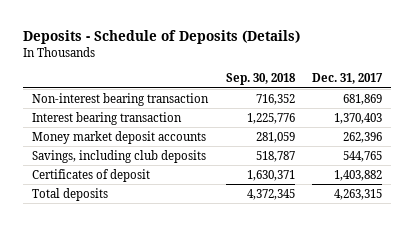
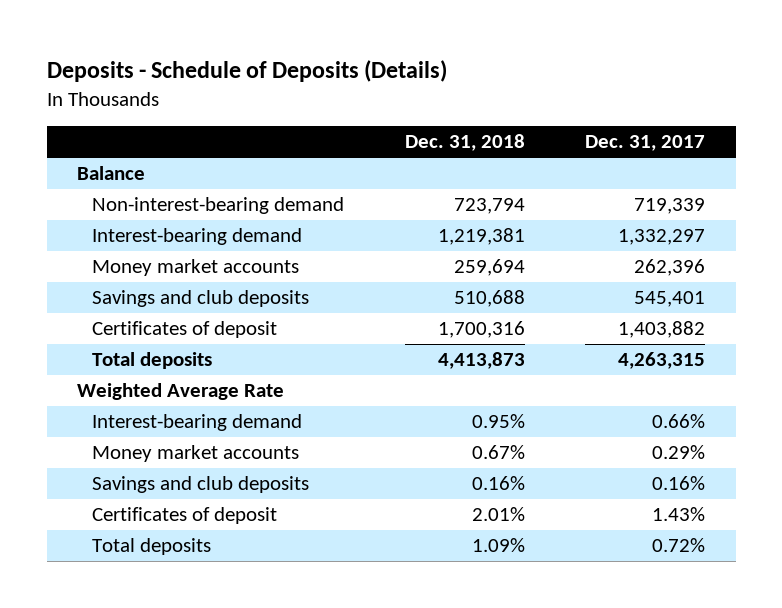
[225,73,296,86] Sep. 30, 2018 -> none
none -> [404,134,525,152] Dec. 31, 2018
none -> [77,166,146,181] Balance
[31,92,209,106] Non-interest bearing transaction -> [91,197,344,215] Non-interest-bearing demand
[343,93,383,105] 681,869 -> [634,198,706,215] 719,339
[31,111,182,125] Interest bearing transaction -> [91,228,302,246] Interest-bearing demand
[334,112,383,124] 1,370,403 -> [618,229,706,246] 1,332,297
[31,130,206,144] Money market deposit accounts -> [91,259,299,277] Money market accounts
[31,149,206,163] Savings, including club deposits -> [91,290,309,308] Savings and club deposits
[343,150,383,162] 544,765 -> [634,291,706,308] 545,401
none -> [77,383,285,401] Weighted Average Rate
none -> [91,414,302,432] Interest-bearing demand
none -> [91,445,299,463] Money market accounts
none -> [91,476,309,494] Savings and club deposits
none -> [91,507,277,525] Certificates of deposit
none -> [91,538,211,556] Total deposits

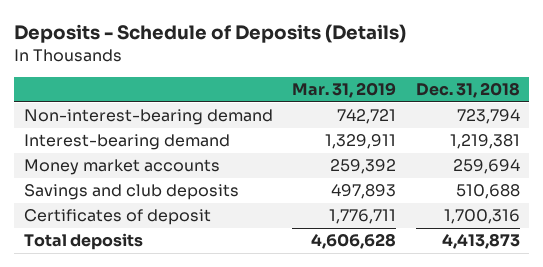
[585,135,706,152] Dec. 31, 2017 -> none
none -> [292,82,397,99] Mar. 31, 2019
[77,166,146,181] Balance -> none
[77,383,285,401] Weighted Average Rate -> none
[91,414,302,432] Interest-bearing demand -> none
[91,445,299,463] Money market accounts -> none
[91,476,309,494] Savings and club deposits -> none
[91,507,277,525] Certificates of deposit -> none
[91,538,211,556] Total deposits -> none

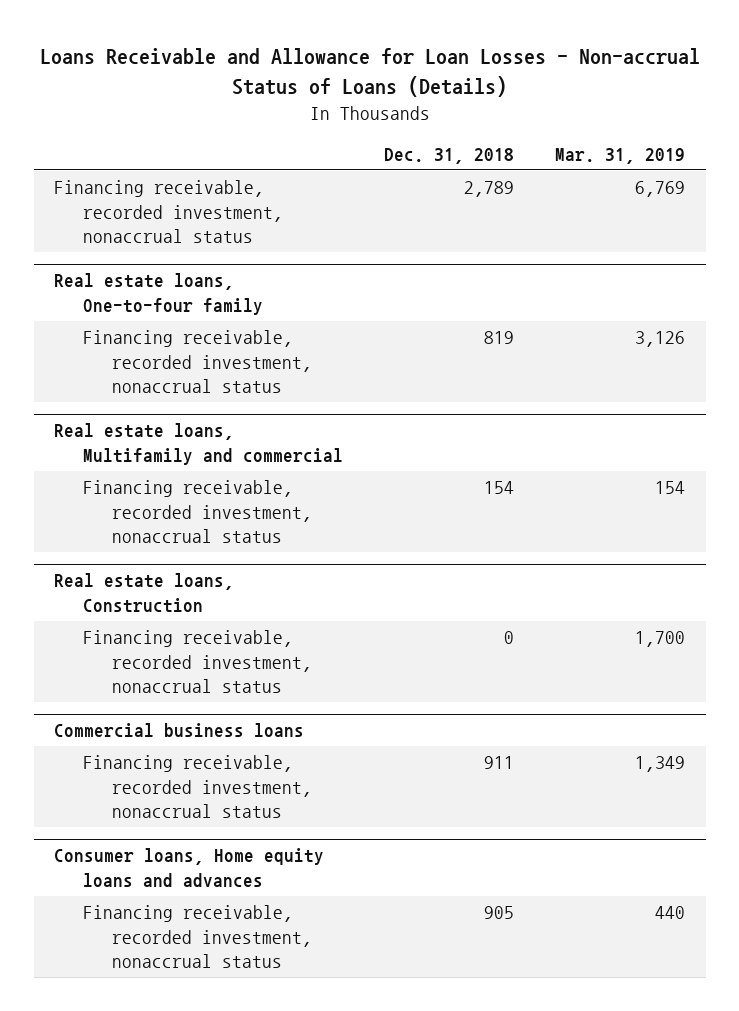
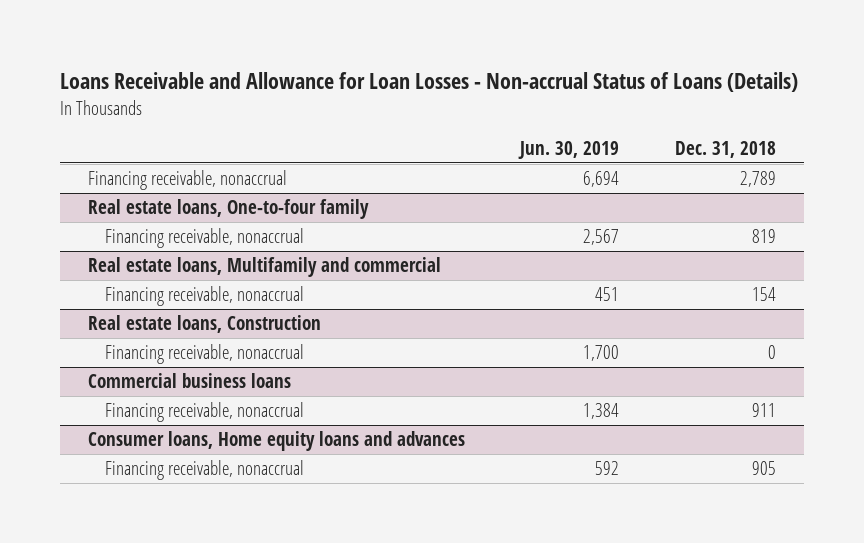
[555,147,686,164] Mar. 31, 2019 -> none
none -> [518,140,620,159] Jun. 30, 2019
[54,179,284,244] Financing receivable, recorded investment, nonaccrual status -> [87,170,287,191] Financing receivable, nonaccrual
[83,329,313,394] Financing receivable, recorded investment, nonaccrual status -> [105,228,305,249] Financing receivable, nonaccrual
[83,479,313,544] Financing receivable, recorded investment, nonaccrual status -> [105,286,305,307] Financing receivable, nonaccrual
[83,629,313,694] Financing receivable, recorded investment, nonaccrual status -> [105,344,305,365] Financing receivable, nonaccrual
[83,754,313,819] Financing receivable, recorded investment, nonaccrual status -> [105,402,305,423] Financing receivable, nonaccrual
[83,904,313,969] Financing receivable, recorded investment, nonaccrual status -> [105,460,305,481] Financing receivable, nonaccrual

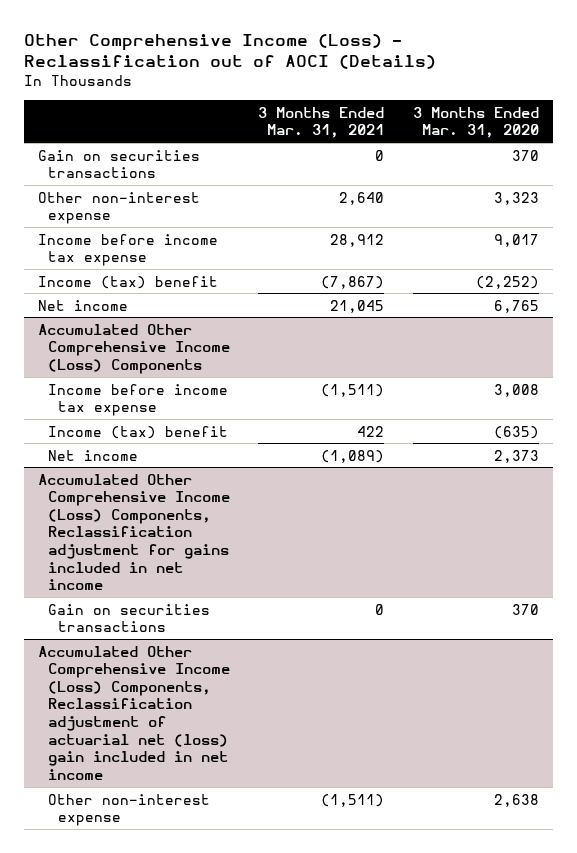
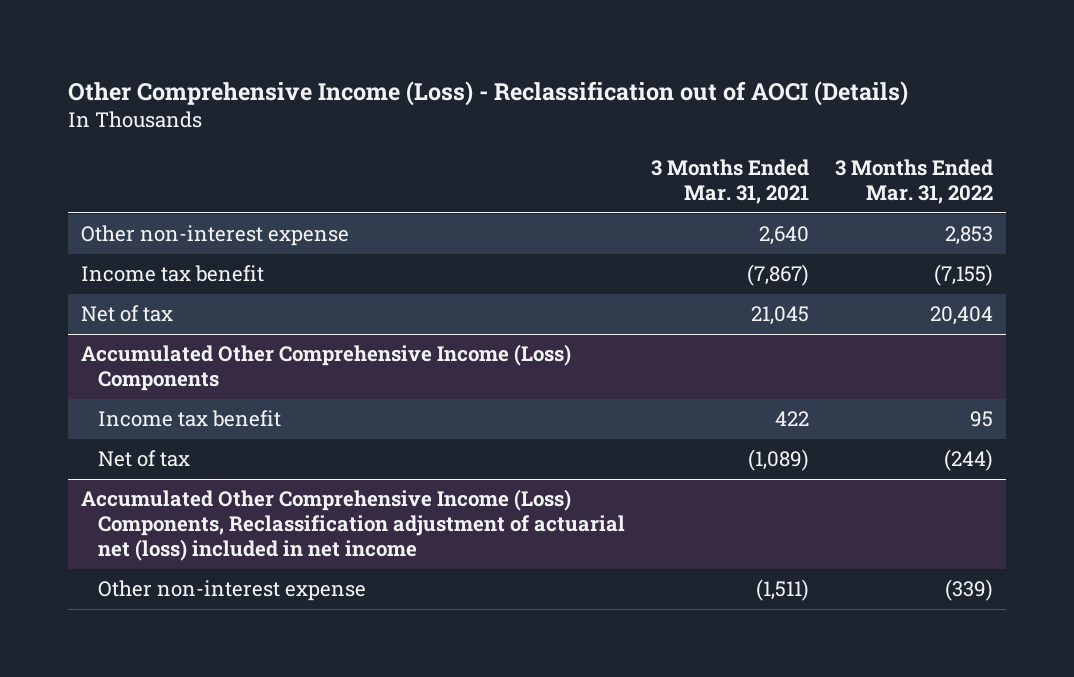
[412,106,539,139] 3 Months Ended Mar. 31, 2020 -> none
none -> [834,159,993,204] 3 Months Ended Mar. 31, 2022
[38,149,201,179] Gain on securities transactions -> none
[38,233,219,267] Income before income tax expense -> none
[38,275,219,289] Income (tax) benefit -> [80,265,264,283] Income tax benefit
[38,299,129,311] Net income -> [80,305,173,323] Net of tax
[48,383,229,417] Income before income tax expense -> none
[38,473,231,591] Accumulated Other Comprehensive Income (Loss) Components, Reclassification adjustment for gains included in net income -> none
[48,603,211,633] Gain on securities transactions -> none
[48,425,229,439] Income (tax) benefit -> [98,410,282,428] Income tax benefit
[48,449,139,461] Net income -> [98,450,191,468] Net of tax
[38,645,231,780] Accumulated Other Comprehensive Income (Loss) Components, Reclassification adjustment of actuarial net (loss) gain included in net income -> [80,489,626,561] Accumulated Other Comprehensive Income (Loss) Components, Reclassification adjustment of actuarial net (loss) included in net income

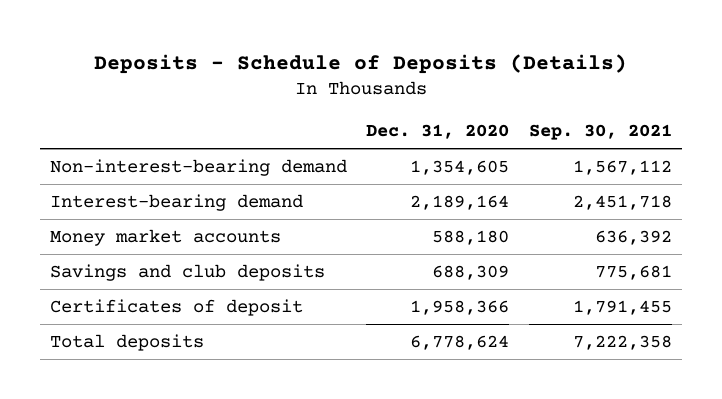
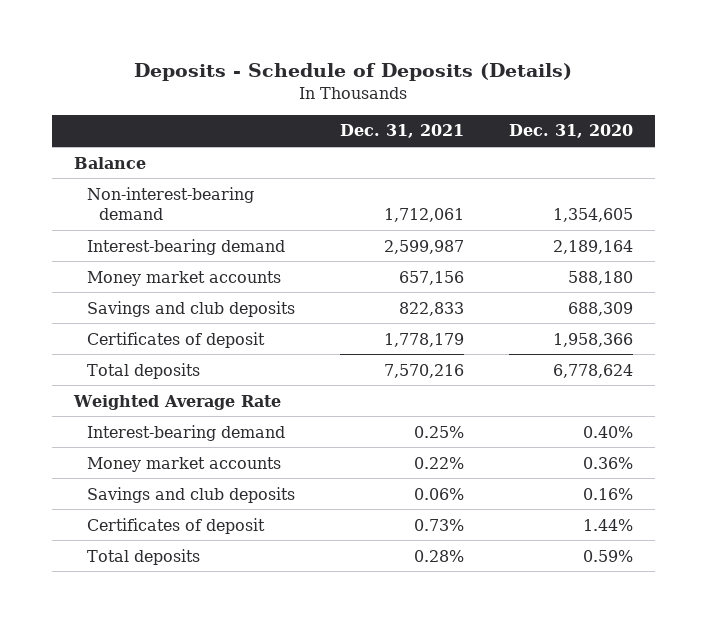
[529,124,673,141] Sep. 30, 2021 -> none
none -> [339,124,464,139] Dec. 31, 2021
none -> [74,156,147,169] Balance
none -> [73,394,282,410] Weighted Average Rate
none -> [86,424,285,441] Interest-bearing demand
none -> [86,456,281,472] Money market accounts
none -> [86,486,295,503] Savings and club deposits
none -> [86,517,265,534] Certificates of deposit
none -> [86,548,200,565] Total deposits

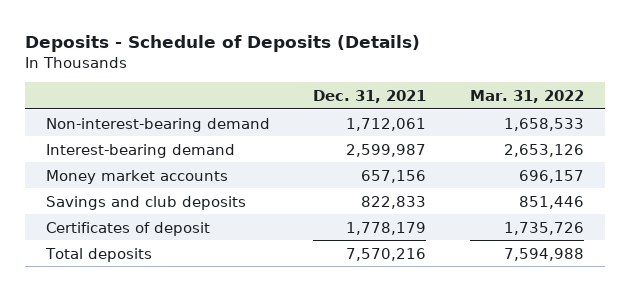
[508,124,633,139] Dec. 31, 2020 -> none
none -> [469,90,584,104] Mar. 31, 2022
[74,156,147,169] Balance -> none
[73,394,282,410] Weighted Average Rate -> none
[86,424,285,441] Interest-bearing demand -> none
[86,456,281,472] Money market accounts -> none
[86,486,295,503] Savings and club deposits -> none
[86,517,265,534] Certificates of deposit -> none
[86,548,200,565] Total deposits -> none

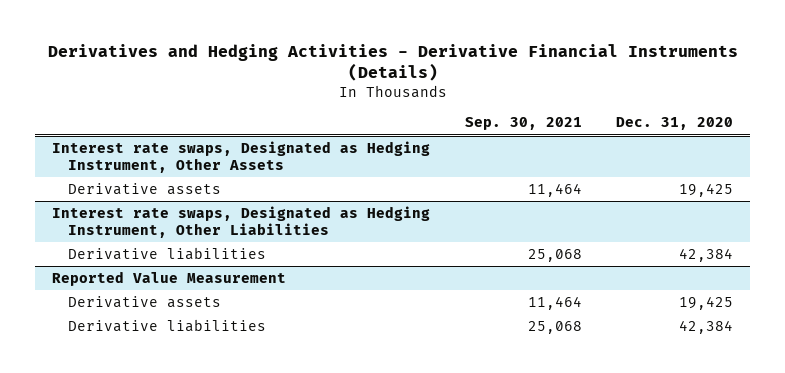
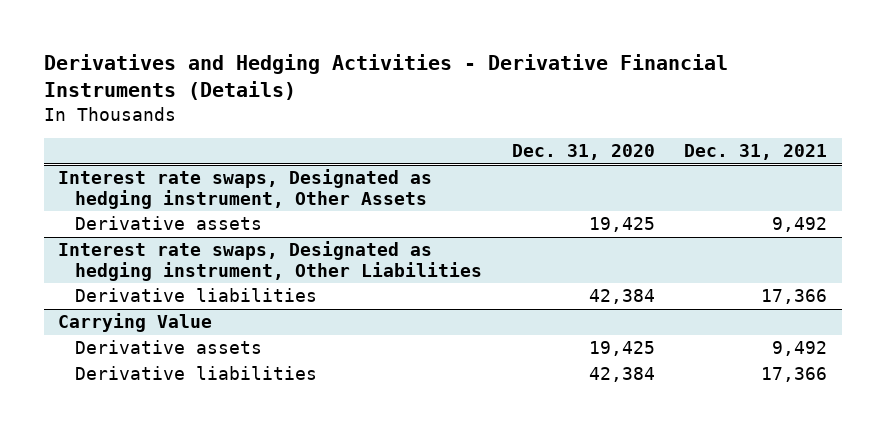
[464,117,582,131] Sep. 30, 2021 -> none
none -> [684,144,828,161] Dec. 31, 2021
[52,140,431,173] Interest rate swaps, Designated as Hedging Instrument, Other Assets -> [58,169,433,209] Interest rate swaps, Designated as hedging instrument, Other Assets
[52,205,431,238] Interest rate swaps, Designated as Hedging Instrument, Other Liabilities -> [58,241,483,281] Interest rate swaps, Designated as hedging instrument, Other Liabilities
[52,270,287,286] Reported Value Measurement -> [58,313,213,333] Carrying Value

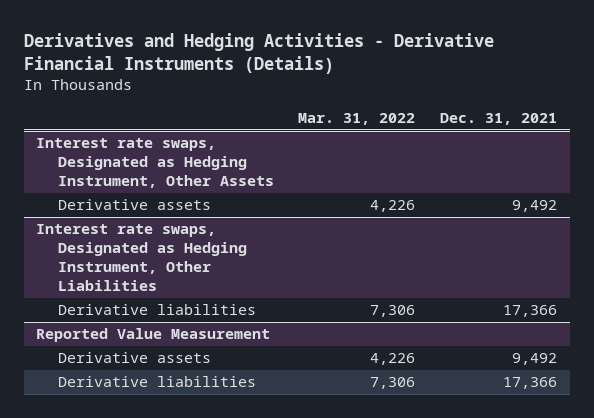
[511,144,655,161] Dec. 31, 2020 -> none
none -> [298,112,416,125] Mar. 31, 2022
[58,169,433,209] Interest rate swaps, Designated as hedging instrument, Other Assets -> [36,138,274,189] Interest rate swaps, Designated as Hedging Instrument, Other Assets
[58,241,483,281] Interest rate swaps, Designated as hedging instrument, Other Liabilities -> [36,224,247,292] Interest rate swaps, Designated as Hedging Instrument, Other Liabilities
[58,313,213,333] Carrying Value -> [36,328,271,343] Reported Value Measurement

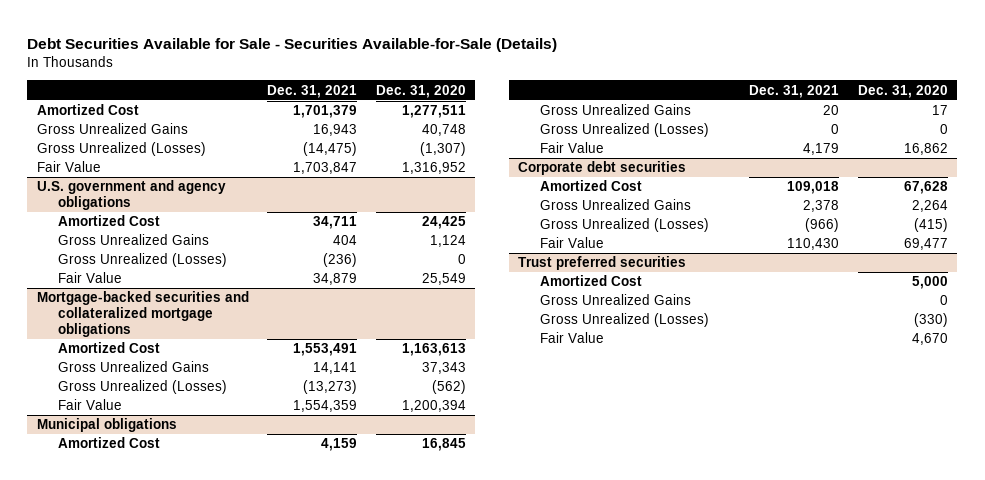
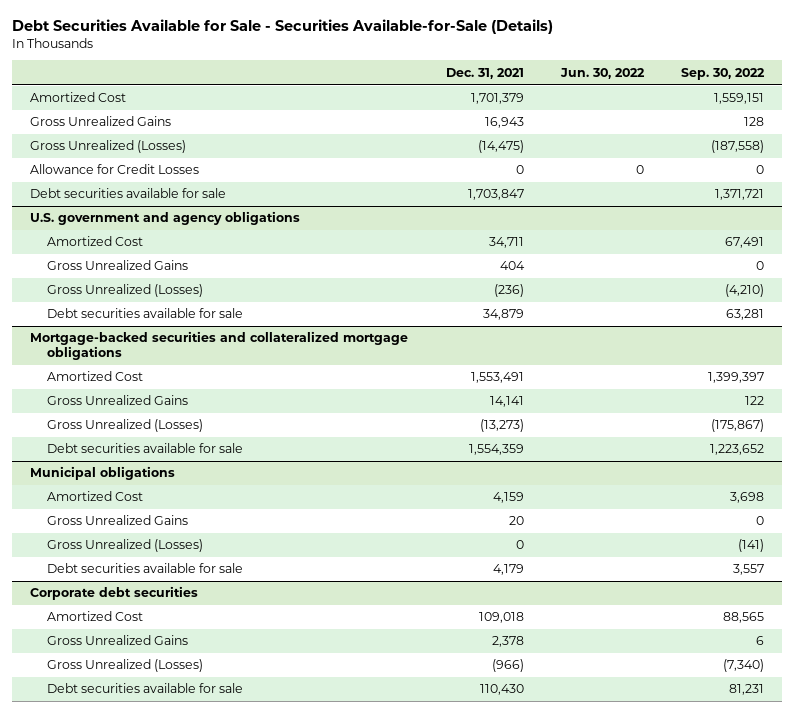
[376,84,467,98] Dec. 31, 2020 -> none
none -> [559,67,645,79] Jun. 30, 2022
none -> [680,67,765,80] Sep. 30, 2022
none -> [30,164,200,175] Allowance for Credit Losses
[36,161,101,173] Fair Value -> [30,188,227,199] Debt securities available for sale
[58,272,123,284] Fair Value -> [47,308,244,319] Debt securities available for sale
[58,399,123,411] Fair Value -> [47,443,244,454] Debt securities available for sale
[540,142,605,154] Fair Value -> [47,563,244,574] Debt securities available for sale
[518,256,687,271] Trust preferred securities -> none
[540,275,643,287] Amortized Cost -> none
[540,294,692,306] Gross Unrealized Gains -> none
[540,313,710,328] Gross Unrealized (Losses) -> none
[540,332,605,344] Fair Value -> none
[540,237,605,249] Fair Value -> [47,683,244,694] Debt securities available for sale

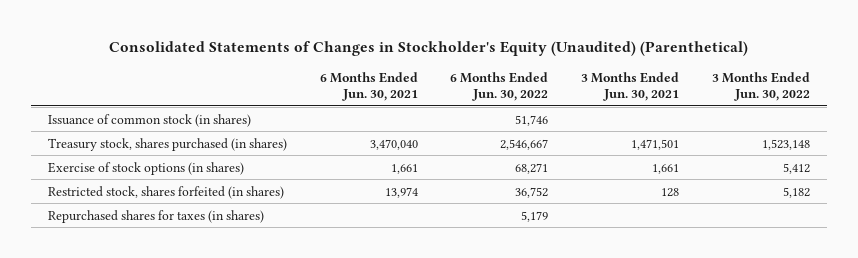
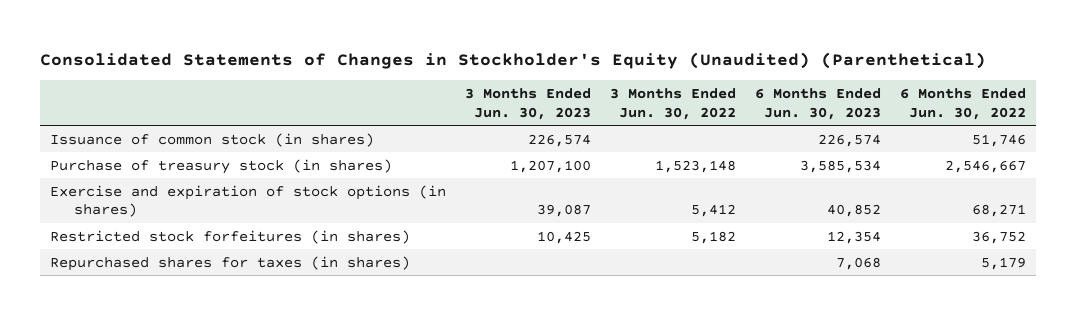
[319,71,418,101] 6 Months Ended Jun. 30, 2021 -> none
[581,71,680,101] 3 Months Ended Jun. 30, 2021 -> none
none -> [465,88,592,120] 3 Months Ended Jun. 30, 2023
none -> [755,88,882,120] 6 Months Ended Jun. 30, 2023
[47,137,287,151] Treasury stock, shares purchased (in shares) -> [49,158,392,174] Purchase of treasury stock (in shares)
[47,161,244,175] Exercise of stock options (in shares) -> [49,184,446,218] Exercise and expiration of stock options (in shares)
[47,185,284,199] Restricted stock, shares forfeited (in shares) -> [49,229,410,244] Restricted stock forfeitures (in shares)

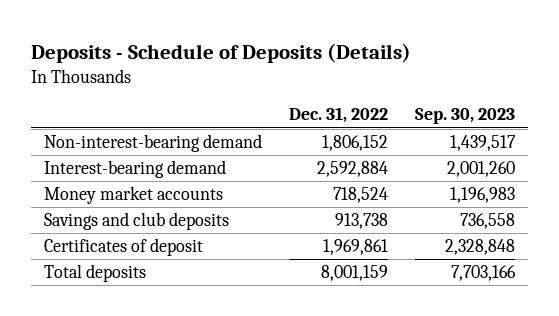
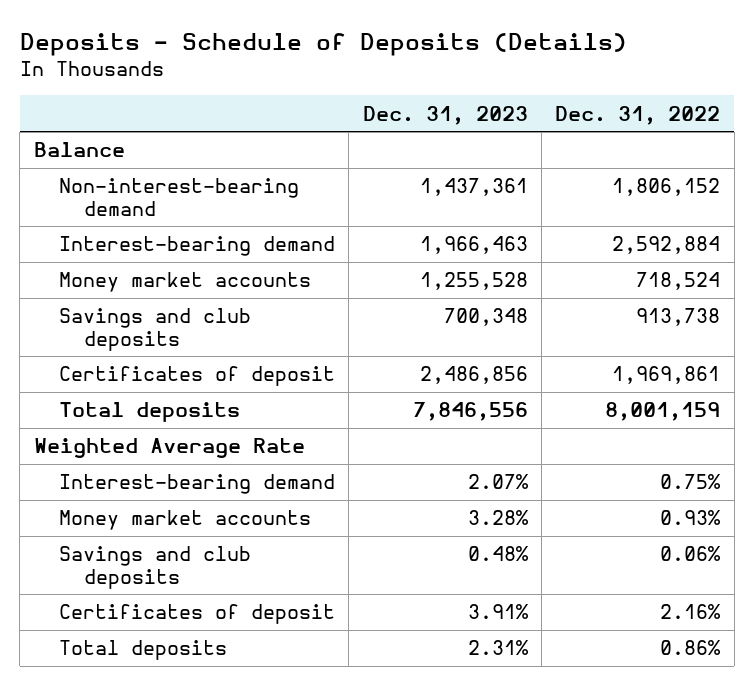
[414,108,515,125] Sep. 30, 2023 -> none
none -> [362,105,528,125] Dec. 31, 2023
none -> [33,142,125,158] Balance
none -> [33,438,305,459] Weighted Average Rate
none -> [58,474,335,495] Interest-bearing demand
none -> [58,510,311,531] Money market accounts
none -> [58,546,251,589] Savings and club deposits
none -> [58,604,335,625] Certificates of deposit
none -> [58,640,227,661] Total deposits

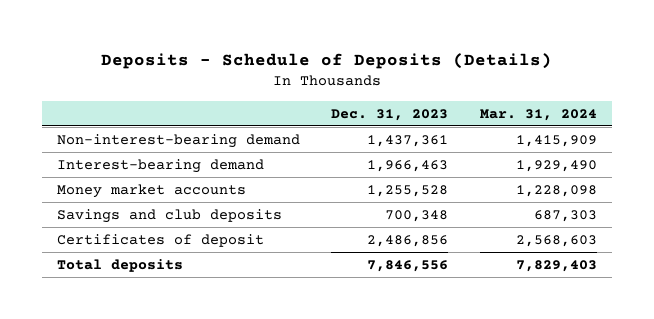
[555,105,721,125] Dec. 31, 2022 -> none
none -> [479,108,597,121] Mar. 31, 2024
[33,142,125,158] Balance -> none
[33,438,305,459] Weighted Average Rate -> none
[58,474,335,495] Interest-bearing demand -> none
[58,510,311,531] Money market accounts -> none
[58,546,251,589] Savings and club deposits -> none
[58,604,335,625] Certificates of deposit -> none
[58,640,227,661] Total deposits -> none

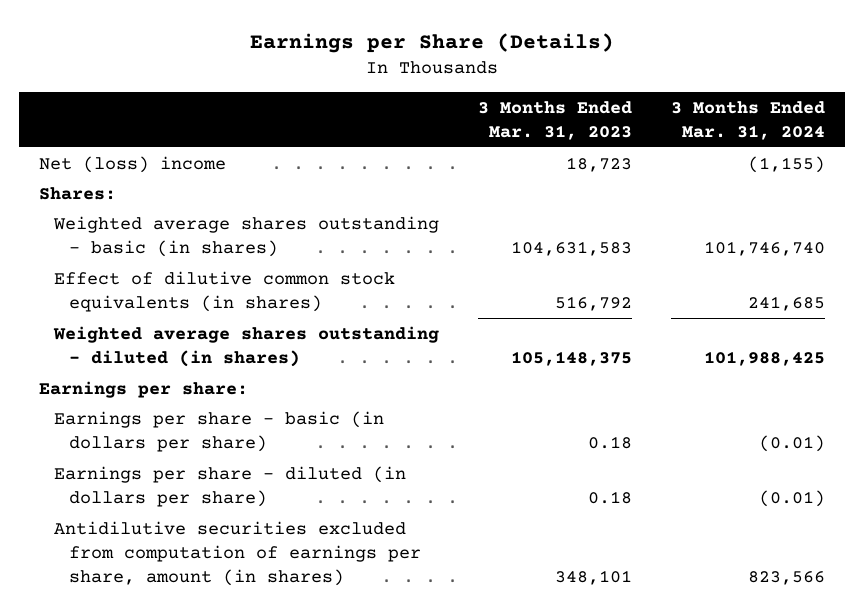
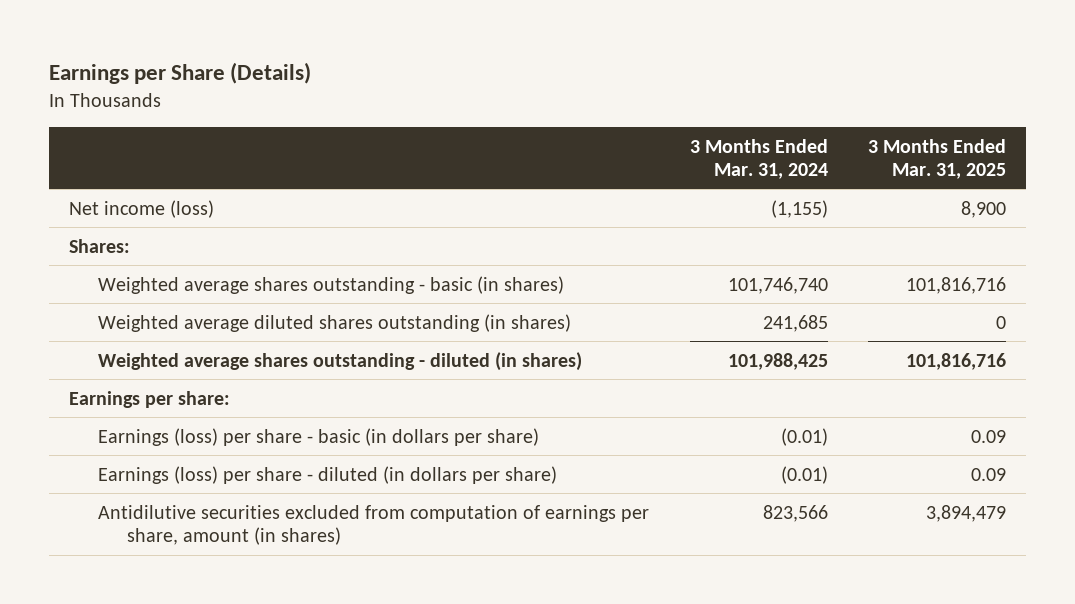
[478,100,633,140] 3 Months Ended Mar. 31, 2023 -> none
none -> [867,138,1006,179] 3 Months Ended Mar. 31, 2025
[38,155,226,173] Net (loss) income -> [69,199,215,218] Net income (loss)
[53,270,395,312] Effect of dilutive common stock equivalents (in shares) -> [98,313,572,332] Weighted average diluted shares outstanding (in shares)
[53,410,384,452] Earnings per share - basic (in dollars per share) -> [98,427,540,446] Earnings (loss) per share - basic (in dollars per share)
[53,465,406,507] Earnings per share - diluted (in dollars per share) -> [98,465,558,484] Earnings (loss) per share - diluted (in dollars per share)

